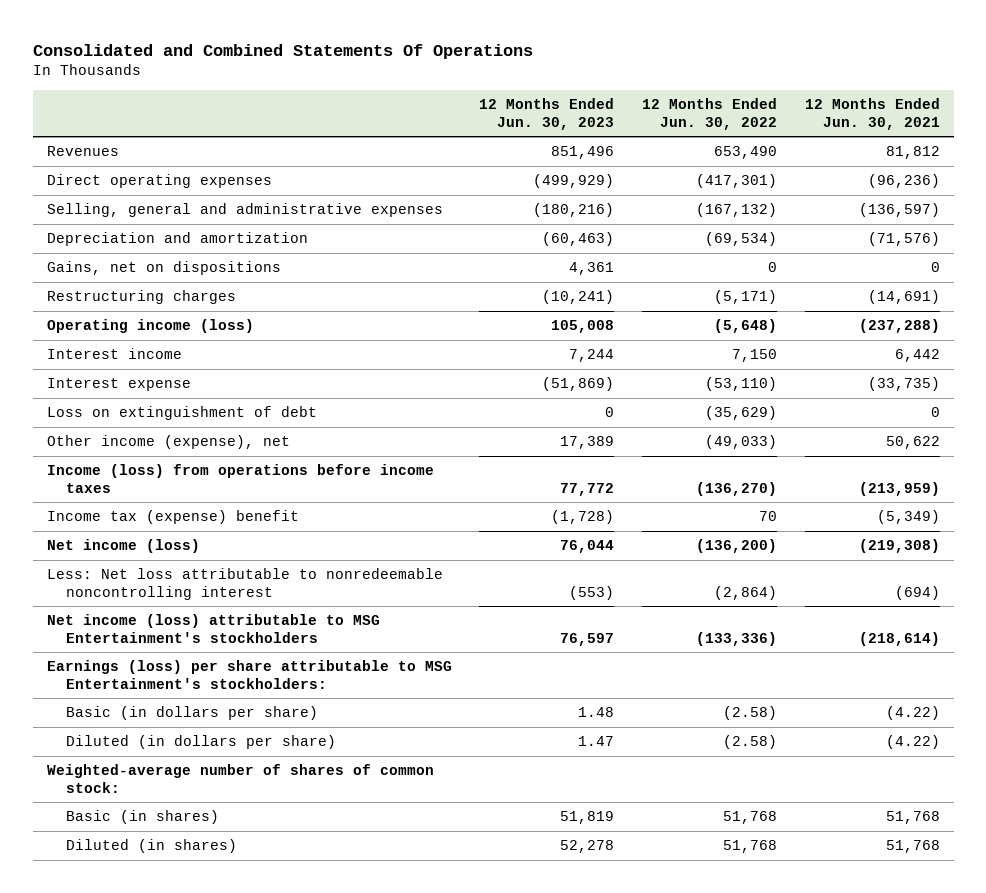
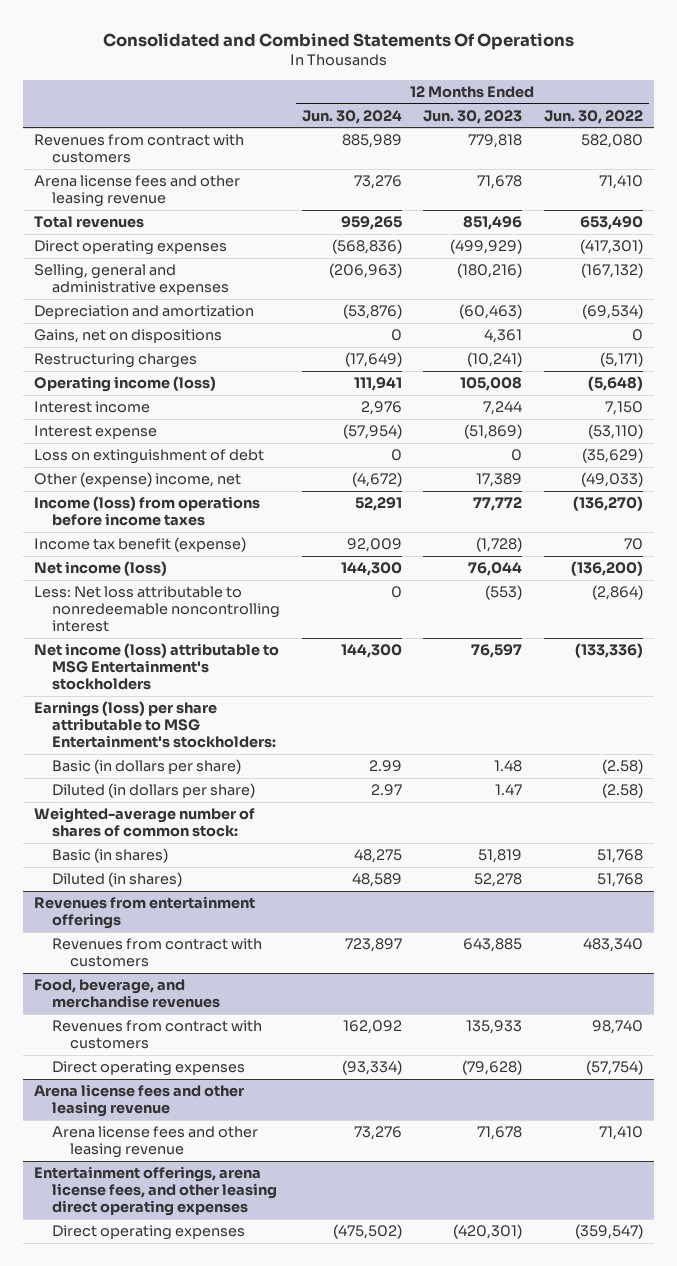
[804,98,940,130] 12 Months Ended Jun. 30, 2021 -> none
none -> [301,109,402,124] Jun. 30, 2024
none -> [34,134,245,164] Revenues from contract with customers
none -> [34,175,241,208] Arena license fees and other leasing revenue
[46,146,119,157] Revenues -> [34,216,145,229] Total revenues
[46,435,290,450] Other income (expense), net -> [34,472,242,488] Other (expense) income, net
[46,510,299,525] Income tax (expense) benefit -> [34,537,247,553] Income tax benefit (expense)
none -> [34,896,256,930] Revenues from entertainment offerings
none -> [51,938,262,968] Revenues from contract with customers
none -> [34,979,220,1009] Food, beverage, and merchandise revenues
none -> [51,1020,262,1050] Revenues from contract with customers
none -> [51,1061,245,1077] Direct operating expenses
none -> [34,1084,245,1118] Arena license fees and other leasing revenue
none -> [51,1126,258,1159] Arena license fees and other leasing revenue
none -> [34,1166,277,1216] Entertainment offerings, arena license fees, and other leasing direct operating expenses
none -> [51,1225,245,1241] Direct operating expenses

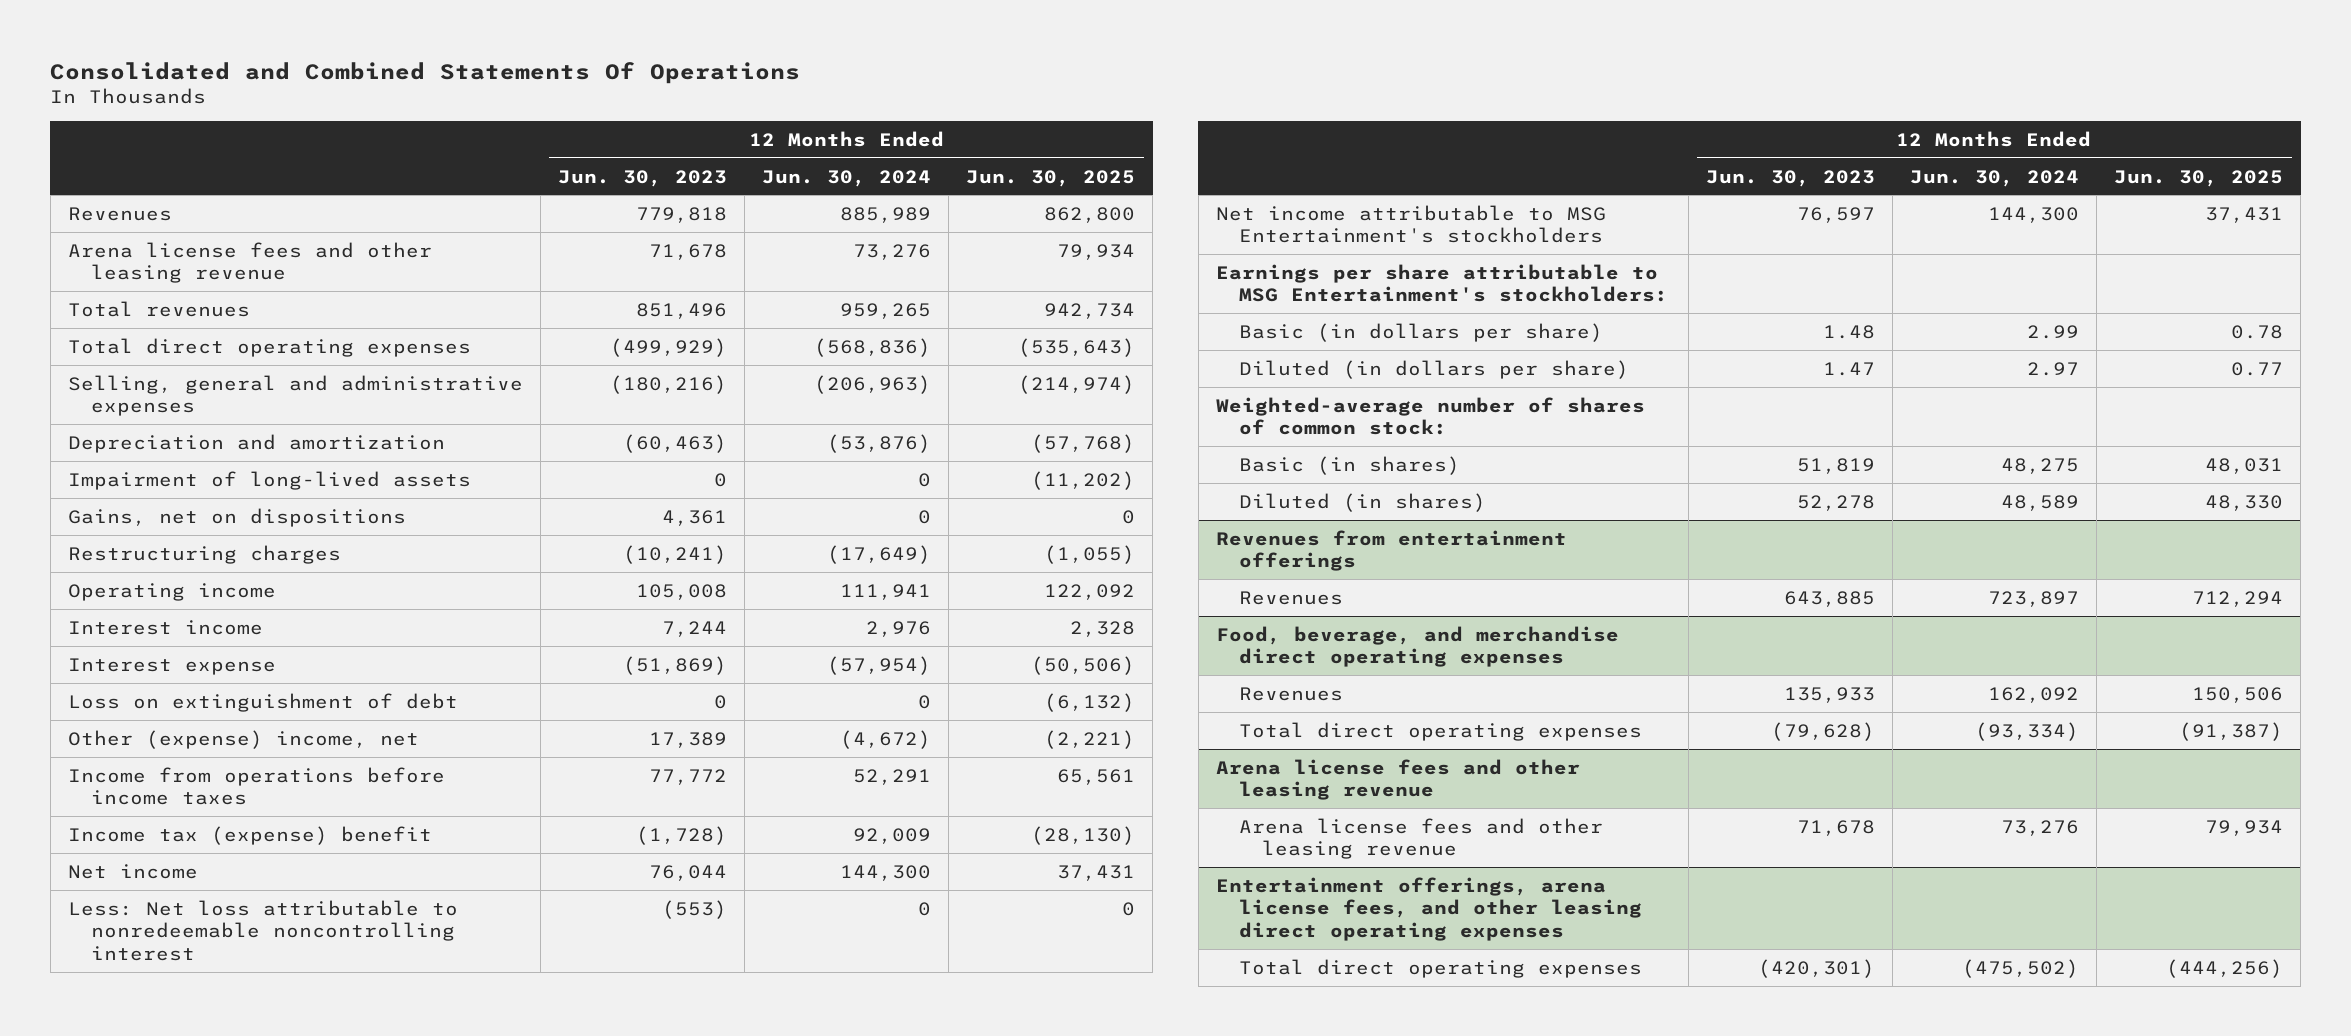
[544,109,644,124] Jun. 30, 2022 -> none
none -> [966,169,1136,187] Jun. 30, 2025
[34,134,245,164] Revenues from contract with customers -> [67,206,172,221] Revenues
[34,240,228,256] Direct operating expenses -> [67,337,471,357] Total direct operating expenses
none -> [67,470,471,490] Impairment of long-lived assets
[34,376,217,393] Operating income (loss) -> [67,582,276,601] Operating income
[34,496,261,527] Income (loss) from operations before income taxes -> [67,766,445,806] Income from operations before income taxes
[34,537,247,553] Income tax benefit (expense) -> [67,825,432,845] Income tax (expense) benefit
[34,561,168,577] Net income (loss) -> [67,863,198,879] Net income
[34,643,280,690] Net income (loss) attributable to MSG Entertainment's stockholders -> [1215,204,1606,244] Net income attributable to MSG Entertainment's stockholders
[34,701,276,748] Earnings (loss) per share attributable to MSG Entertainment's stockholders: -> [1215,263,1668,303] Earnings per share attributable to MSG Entertainment's stockholders:
[51,938,262,968] Revenues from contract with customers -> [1238,590,1343,605] Revenues
[34,979,220,1009] Food, beverage, and merchandise revenues -> [1215,625,1619,668] Food, beverage, and merchandise direct operating expenses
[51,1020,262,1050] Revenues from contract with customers -> [1238,686,1343,701] Revenues
[51,1061,245,1077] Direct operating expenses -> [1238,721,1642,741] Total direct operating expenses
[51,1225,245,1241] Direct operating expenses -> [1238,958,1642,978] Total direct operating expenses

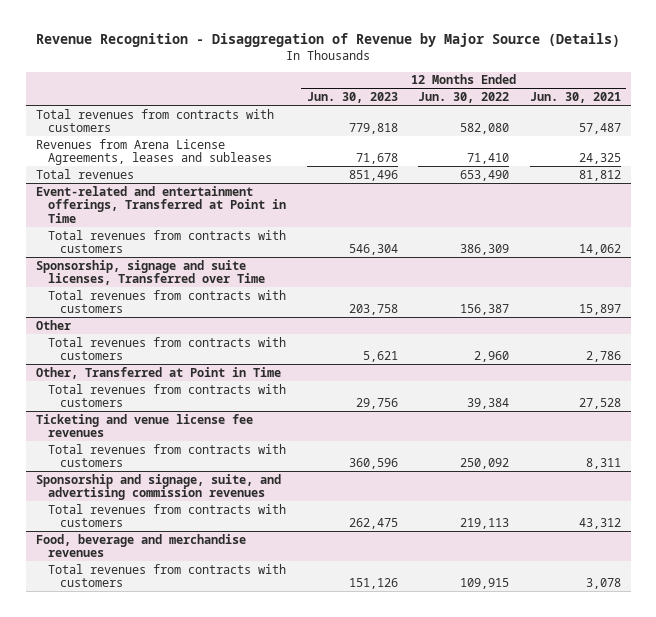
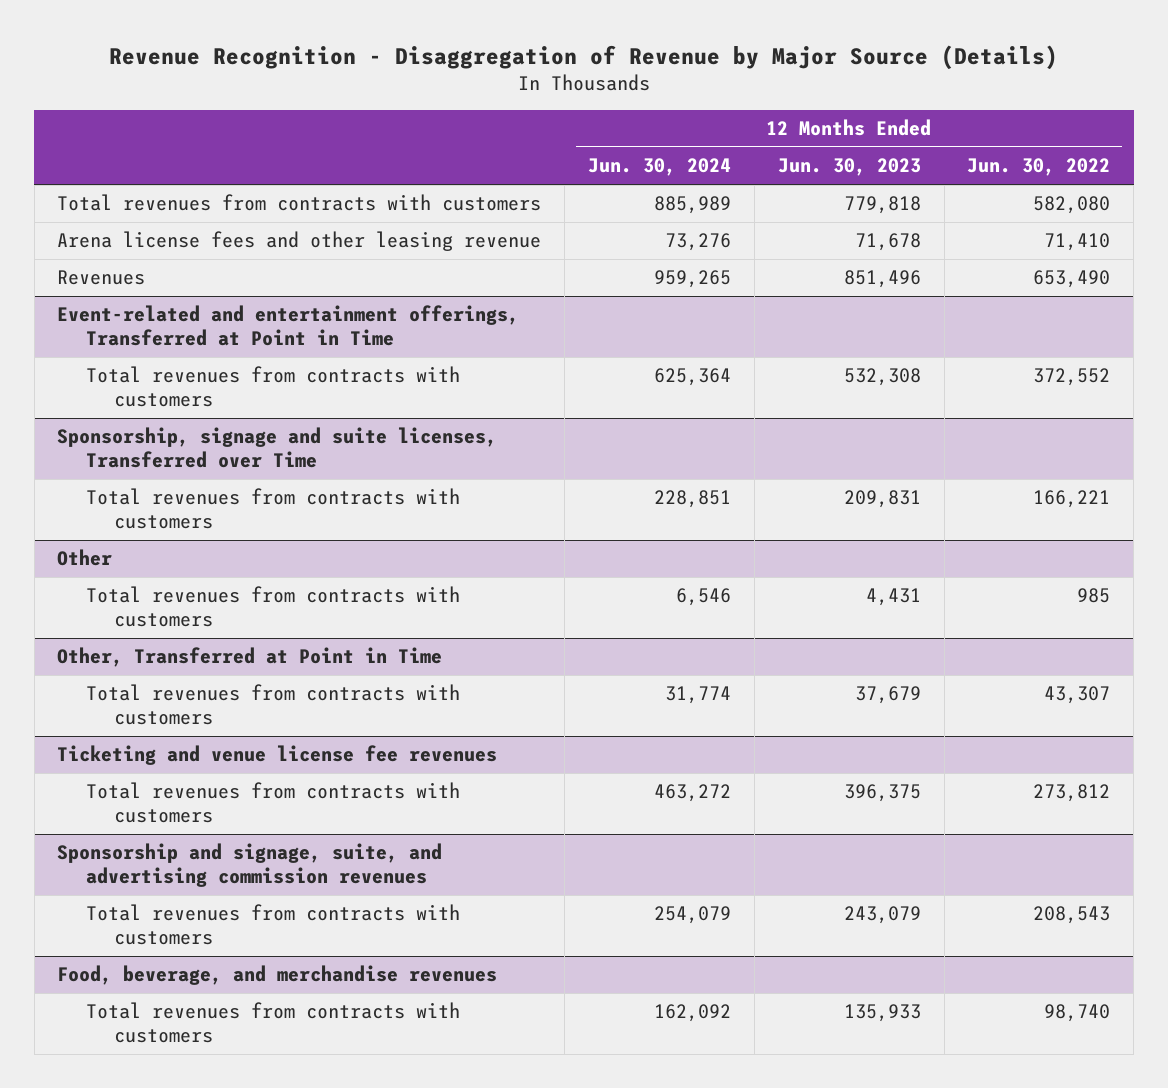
[529,92,621,104] Jun. 30, 2021 -> none
none -> [588,158,732,177] Jun. 30, 2024
[35,138,273,166] Revenues from Arena License Agreements, leases and subleases -> [57,231,542,252] Arena license fees and other leasing revenue
[35,168,134,179] Total revenues -> [57,270,146,286] Revenues
[348,244,398,256] 546,304 -> [843,368,921,387] 532,308
[460,244,510,256] 386,309 -> [1033,368,1111,387] 372,552
[348,304,398,316] 203,758 -> [843,490,921,509] 209,831
[460,304,510,316] 156,387 -> [1033,490,1111,509] 166,221
[362,351,398,363] 5,621 -> [865,588,921,607] 4,431
[474,351,510,363] 2,960 -> [1077,588,1111,604] 985
[355,398,398,410] 29,756 -> [854,686,921,705] 37,679
[467,398,510,410] 39,384 -> [1044,686,1111,705] 43,307
[348,458,398,470] 360,596 -> [843,784,921,803] 396,375
[460,458,510,470] 250,092 -> [1033,784,1111,803] 273,812
[348,518,398,530] 262,475 -> [843,906,921,925] 243,079
[460,518,510,530] 219,113 -> [1033,906,1111,925] 208,543
[35,533,246,558] Food, beverage and merchandise revenues -> [57,965,498,986] Food, beverage, and merchandise revenues
[348,578,398,590] 151,126 -> [843,1004,921,1023] 135,933
[460,578,510,590] 109,915 -> [1044,1004,1111,1023] 98,740

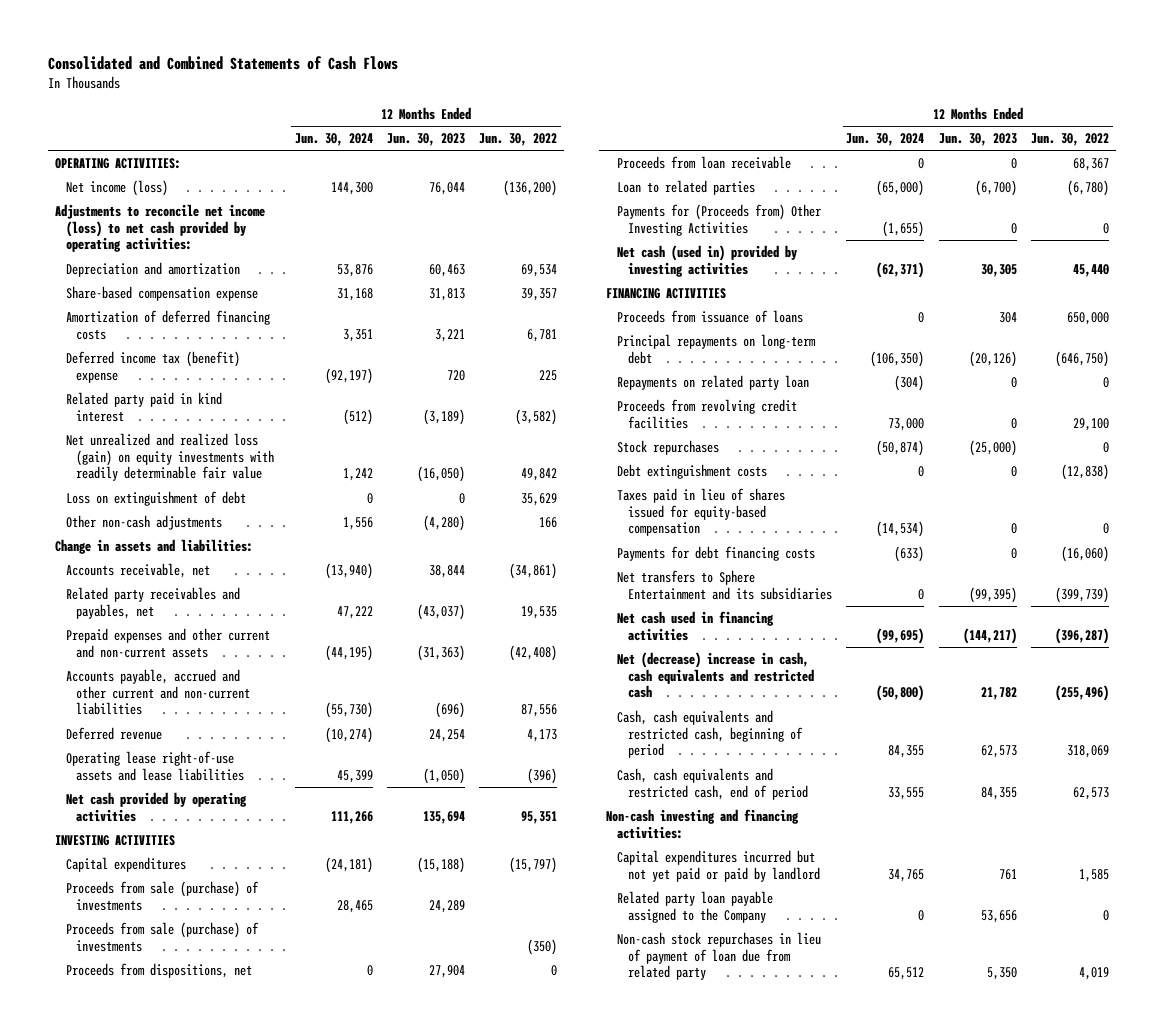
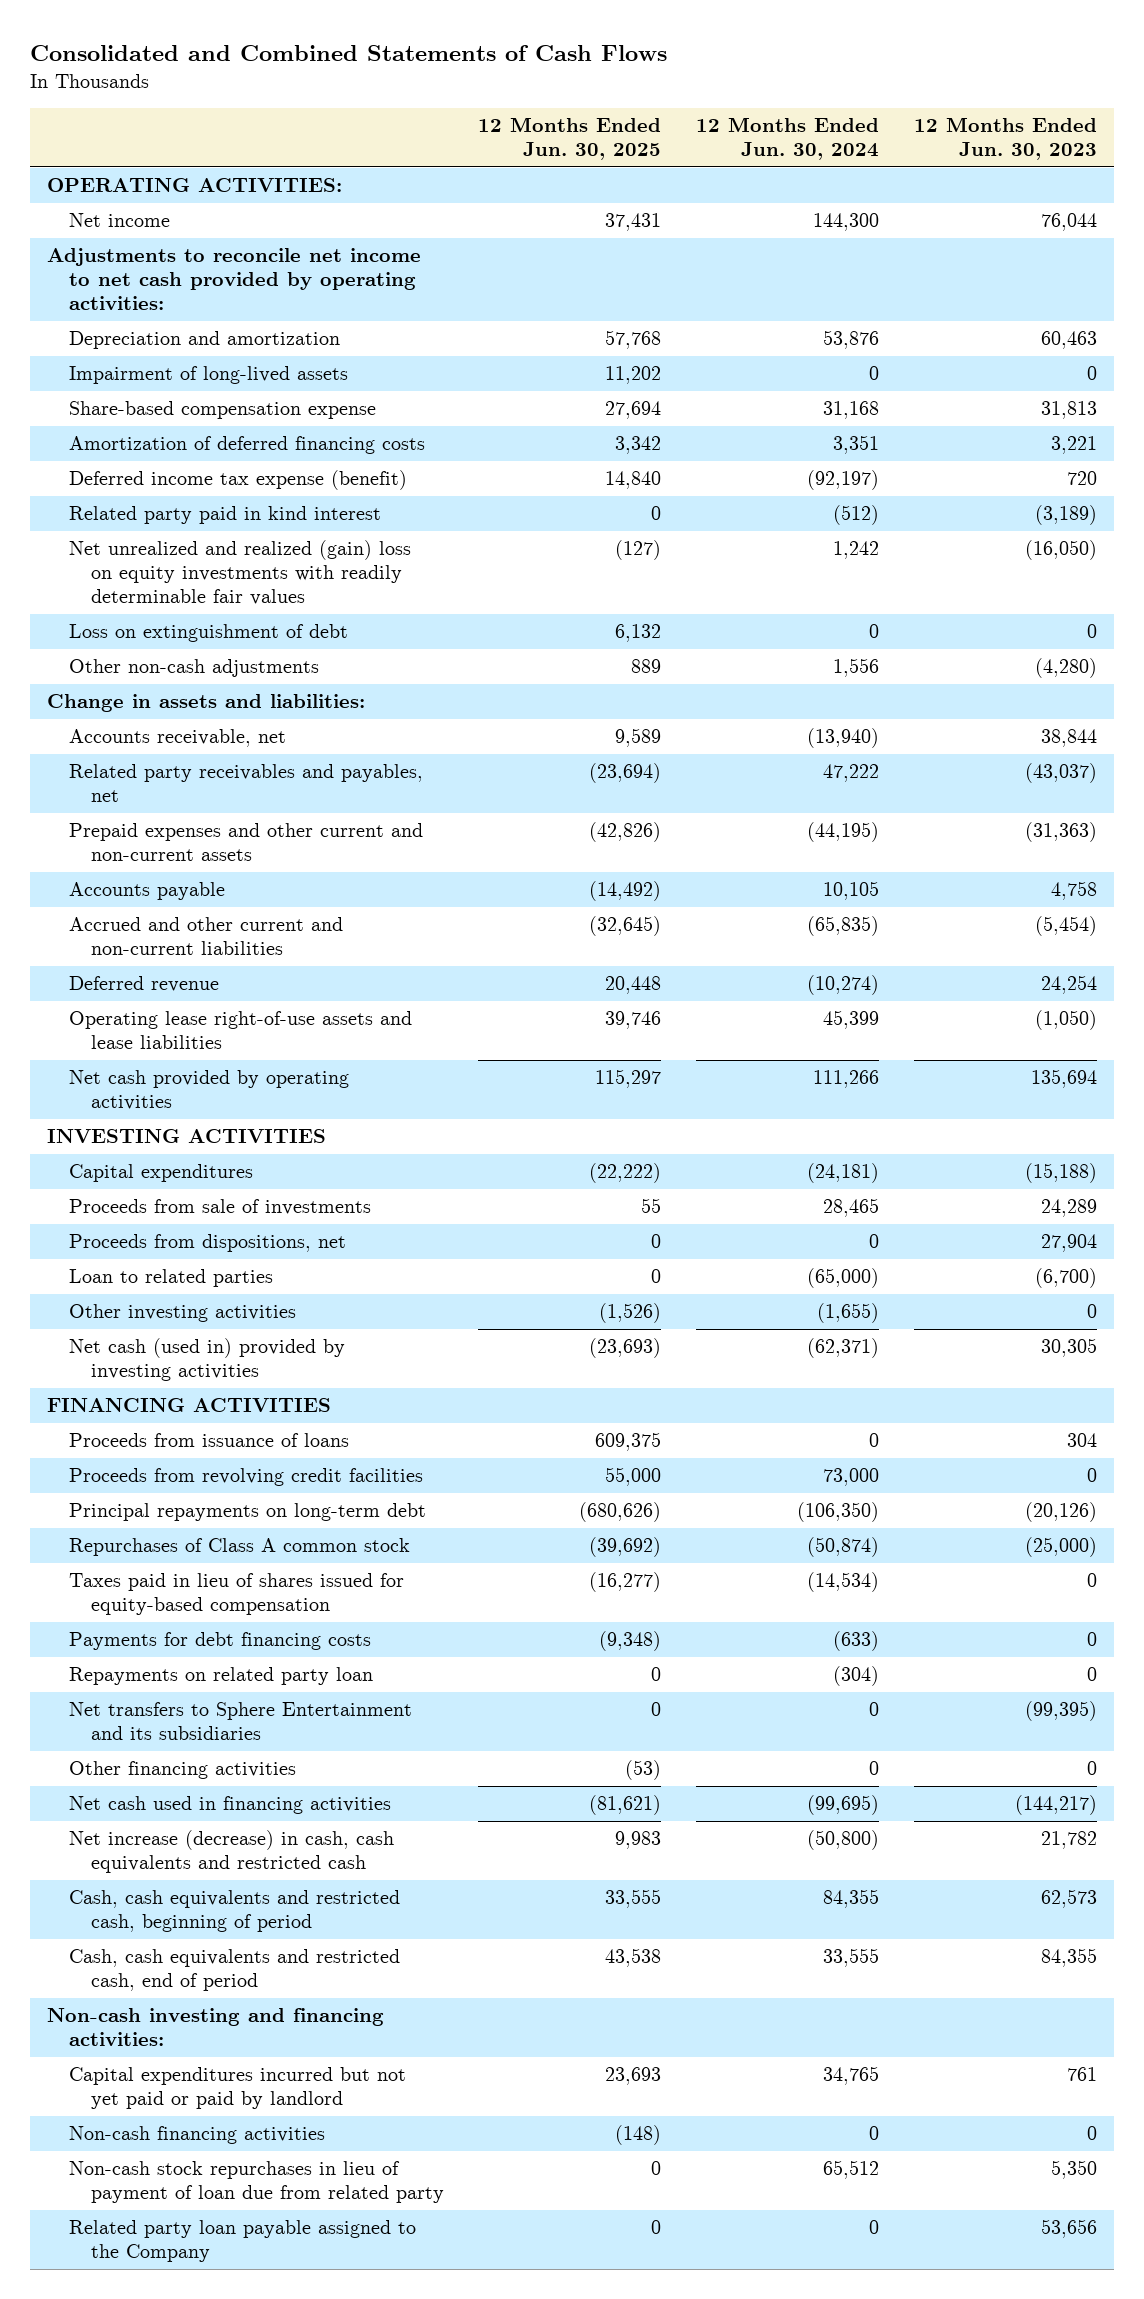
[479,132,558,146] Jun. 30, 2022 -> none
none -> [478,117,662,160] 12 Months Ended Jun. 30, 2025
[65,179,168,196] Net income (loss) -> [69,213,171,228] Net income
[54,203,265,253] Adjustments to reconcile net income (loss) to net cash provided by operating activities: -> [47,248,422,310] Adjustments to reconcile net income to net cash provided by operating activities:
none -> [69,366,349,385] Impairment of long-lived assets
[65,350,240,383] Deferred income tax (benefit) expense -> [69,470,408,491] Deferred income tax expense (benefit)
[65,432,275,482] Net unrealized and realized loss (gain) on equity investments with readily determinable fair value -> [69,540,412,605] Net unrealized and realized (gain) loss on equity investments with readily determinable fair values
none -> [69,882,226,901] Accounts payable
[65,668,251,716] Accounts payable, accrued and other current and non-current liabilities -> [69,917,344,956] Accrued and other current and non-current liabilities
[324,702,373,719] (55,730) -> [807,916,880,937] (65,835)
[434,702,465,719] (696) -> [1034,916,1097,937] (5,454)
[65,921,259,952] Proceeds from sale (purchase) of investments -> none
[65,880,259,911] Proceeds from sale (purchase) of investments -> [69,1199,372,1216] Proceeds from sale of investments
[617,155,792,169] Proceeds from loan receivable -> none
[617,203,822,236] Payments for (Proceeds from) Other Investing Activities -> [69,1304,297,1323] Other investing activities
[617,463,768,479] Debt extinguishment costs -> none
[617,333,817,364] Principal repayments on long-term debt -> [69,1503,427,1522] Principal repayments on long-term debt
[617,439,720,455] Stock repurchases -> [69,1538,411,1557] Repurchases of Class A common stock
[617,374,810,390] Repayments on related party loan -> [69,1667,374,1686] Repayments on related party loan
none -> [69,1761,297,1780] Other financing activities
[617,651,815,699] Net (decrease) increase in cash, cash equivalents and restricted cash -> [69,1830,395,1874] Net increase (decrease) in cash, cash equivalents and restricted cash
none -> [69,2126,326,2145] Non-cash financing activities
[617,890,774,923] Related party loan payable assigned to the Company -> [69,2220,417,2263] Related party loan payable assigned to the Company

